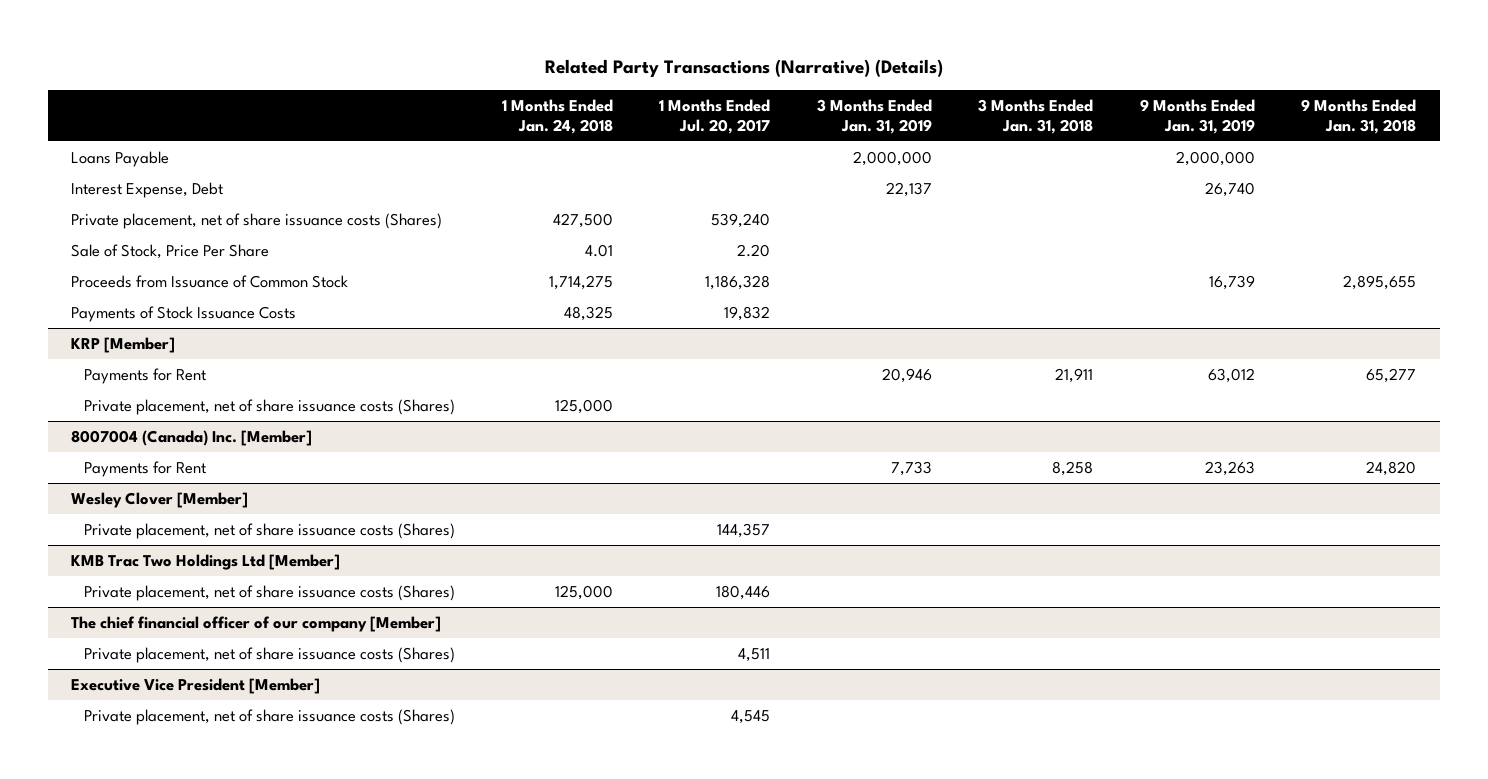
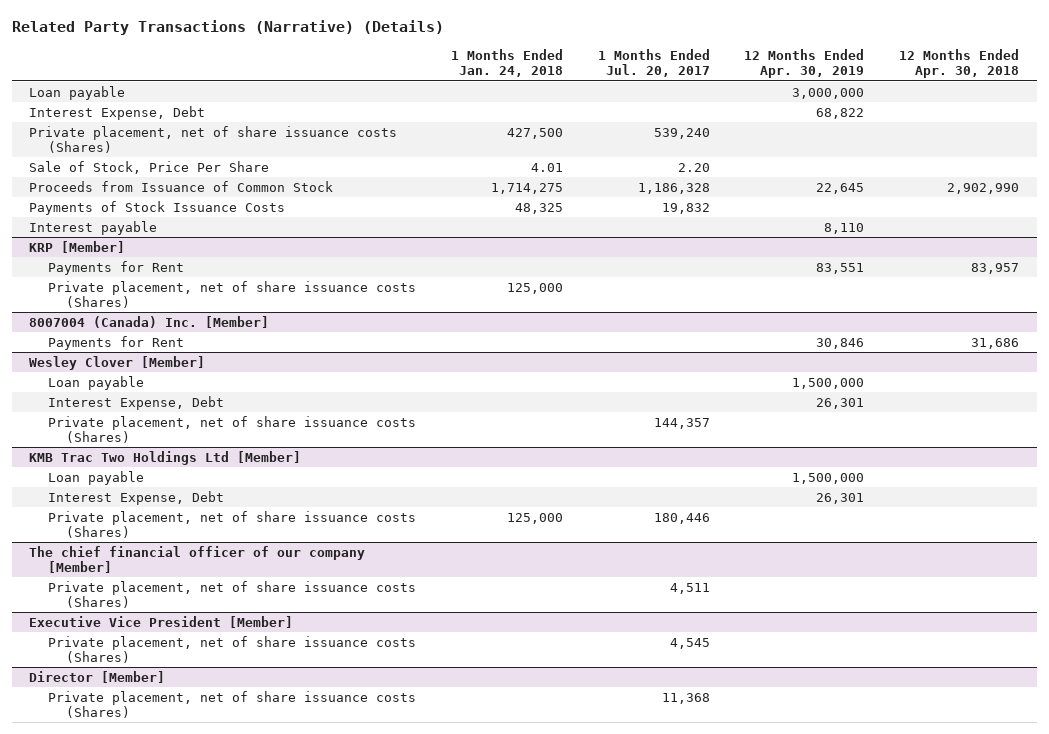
[816,98,932,134] 3 Months Ended Jan. 31, 2019 -> none
[978,98,1094,134] 3 Months Ended Jan. 31, 2018 -> none
[1139,98,1255,134] 9 Months Ended Jan. 31, 2019 -> none
[1301,98,1417,134] 9 Months Ended Jan. 31, 2018 -> none
none -> [744,48,865,79] 12 Months Ended Apr. 30, 2019
none -> [899,48,1020,79] 12 Months Ended Apr. 30, 2018
[71,150,170,167] Loans Payable -> [29,85,126,100] Loan payable
none -> [29,220,158,235] Interest payable
none -> [47,375,144,390] Loan payable
none -> [47,395,224,410] Interest Expense, Debt
none -> [47,470,144,485] Loan payable
none -> [47,490,224,505] Interest Expense, Debt
none -> [29,670,166,683] Director [Member]
none -> [47,690,416,719] Private placement, net of share issuance costs (Shares)

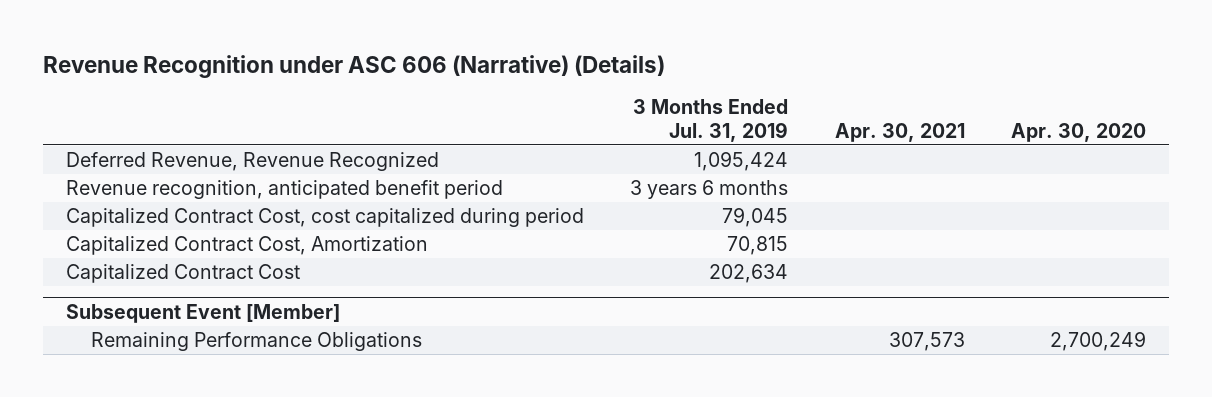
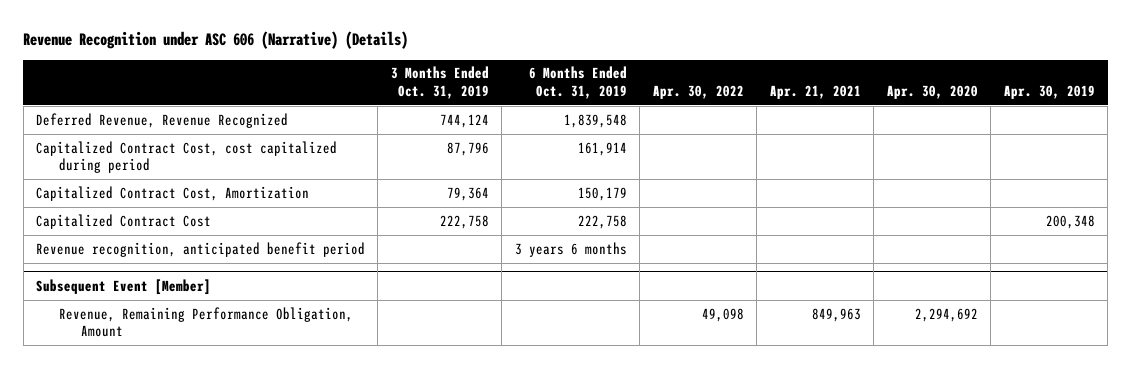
[633,99,789,142] 3 Months Ended Jul. 31, 2019 -> none
[834,122,965,142] Apr. 30, 2021 -> none
none -> [390,66,489,99] 3 Months Ended Oct. 31, 2019
none -> [528,66,627,99] 6 Months Ended Oct. 31, 2019
none -> [652,84,744,99] Apr. 30, 2022
none -> [769,84,861,99] Apr. 21, 2021
none -> [1003,84,1095,99] Apr. 30, 2019
[66,180,504,200] Revenue recognition, anticipated benefit period -> [36,241,366,257] Revenue recognition, anticipated benefit period
[90,332,422,352] Remaining Performance Obligations -> [58,306,353,338] Revenue, Remaining Performance Obligation, Amount
[1049,331,1146,352] 2,700,249 -> [914,307,978,322] 2,294,692

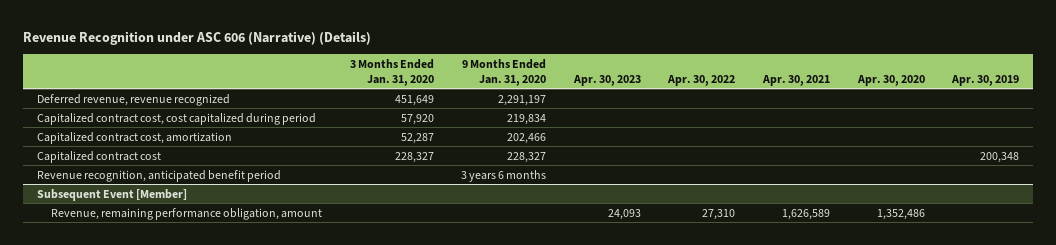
[390,66,489,99] 3 Months Ended Oct. 31, 2019 -> none
[528,66,627,99] 6 Months Ended Oct. 31, 2019 -> none
[769,84,861,99] Apr. 21, 2021 -> none
none -> [349,58,434,86] 3 Months Ended Jan. 31, 2020
none -> [462,58,547,86] 9 Months Ended Jan. 31, 2020
none -> [572,74,641,86] Apr. 30, 2023
none -> [762,74,831,86] Apr. 30, 2021
[36,112,289,128] Deferred Revenue, Revenue Recognized -> [36,93,230,106] Deferred revenue, revenue recognized
[36,140,338,174] Capitalized Contract Cost, cost capitalized during period -> [36,112,316,125] Capitalized contract cost, cost capitalized during period
[36,185,310,201] Capitalized Contract Cost, Amortization -> [36,131,232,144] Capitalized contract cost, amortization
[36,213,212,229] Capitalized Contract Cost -> [36,150,161,163] Capitalized contract cost
[58,306,353,338] Revenue, Remaining Performance Obligation, Amount -> [51,207,323,220] Revenue, remaining performance obligation, amount
[701,307,744,322] 49,098 -> [702,208,736,220] 27,310
[914,307,978,322] 2,294,692 -> [876,208,925,220] 1,352,486

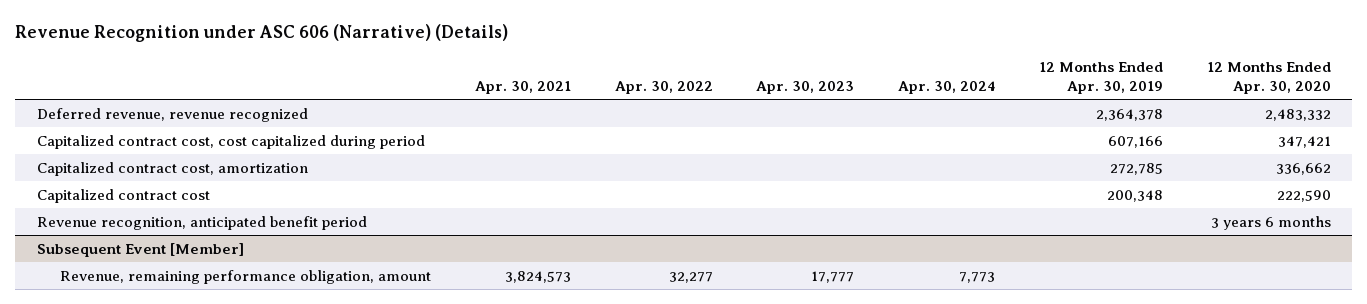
[349,58,434,86] 3 Months Ended Jan. 31, 2020 -> none
[462,58,547,86] 9 Months Ended Jan. 31, 2020 -> none
[856,74,925,86] Apr. 30, 2020 -> none
[951,74,1020,86] Apr. 30, 2019 -> none
none -> [898,80,996,94] Apr. 30, 2024
none -> [1038,61,1163,94] 12 Months Ended Apr. 30, 2019
none -> [1206,61,1331,94] 12 Months Ended Apr. 30, 2020
[607,208,641,220] 24,093 -> [811,270,855,283] 17,777
[702,208,736,220] 27,310 -> [668,271,713,283] 32,277
[782,208,831,220] 1,626,589 -> [504,270,571,283] 3,824,573

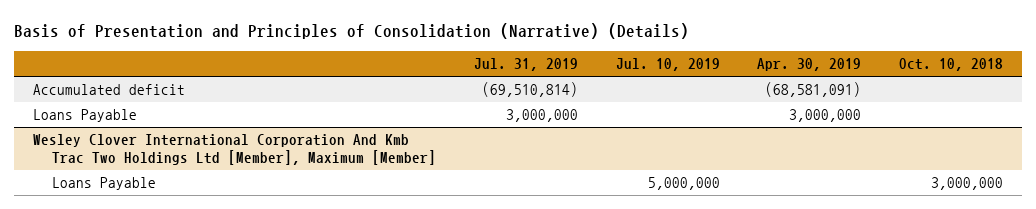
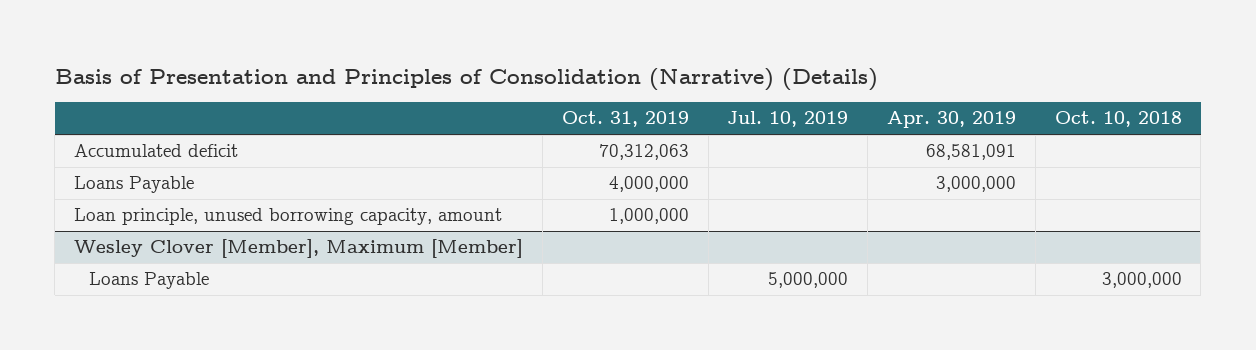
[473,58,578,72] Jul. 31, 2019 -> none
none -> [561,111,689,128] Oct. 31, 2019
[765,82,862,98] (68,581,091) -> [926,144,1017,161] 68,581,091
none -> [74,208,503,226] Loan principle, unused borrowing capacity, amount
[32,134,436,166] Wesley Clover International Corporation And Kmb Trac Two Holdings Ltd [Member], Maximum [Member] -> [74,239,524,259] Wesley Clover [Member], Maximum [Member]

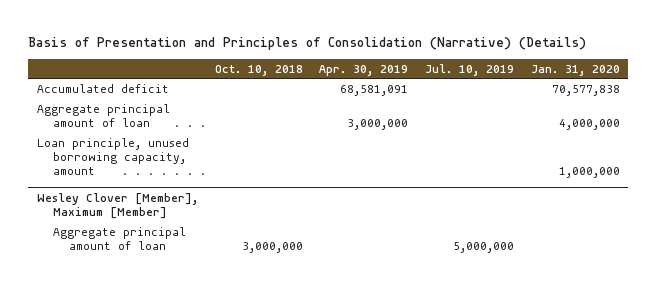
[561,111,689,128] Oct. 31, 2019 -> none
none -> [530,64,620,76] Jan. 31, 2020
[74,176,195,194] Loans Payable -> [36,103,170,127] Aggregate principal amount of loan
[89,272,210,290] Loans Payable -> [52,226,186,250] Aggregate principal amount of loan

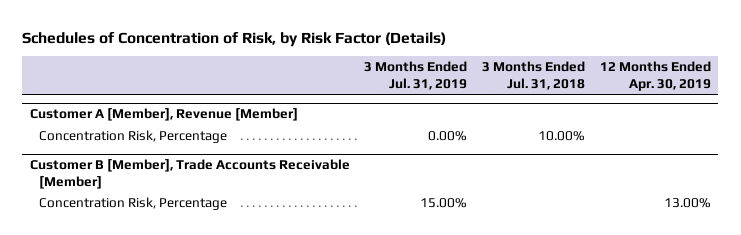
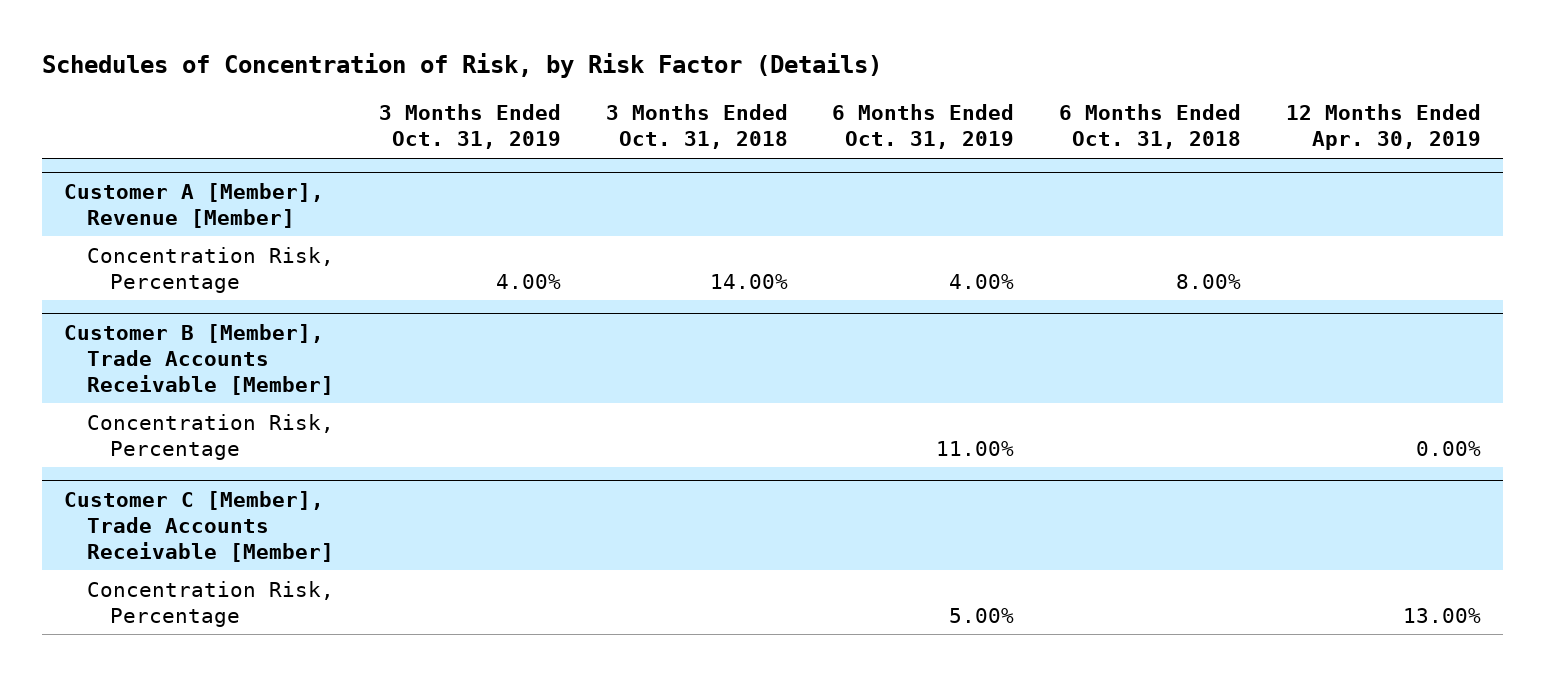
[364,61,468,91] 3 Months Ended Jul. 31, 2019 -> none
[482,61,586,91] 3 Months Ended Jul. 31, 2018 -> none
none -> [378,104,561,150] 3 Months Ended Oct. 31, 2019
none -> [605,104,788,150] 3 Months Ended Oct. 31, 2018
none -> [832,104,1015,150] 6 Months Ended Oct. 31, 2019
none -> [1058,104,1241,150] 6 Months Ended Oct. 31, 2018
[663,197,711,208] 13.00% -> [1415,440,1481,456] 0.00%
none -> [64,490,335,562] Customer C [Member], Trade Accounts Receivable [Member]
none -> [87,580,335,627] Concentration Risk, Percentage

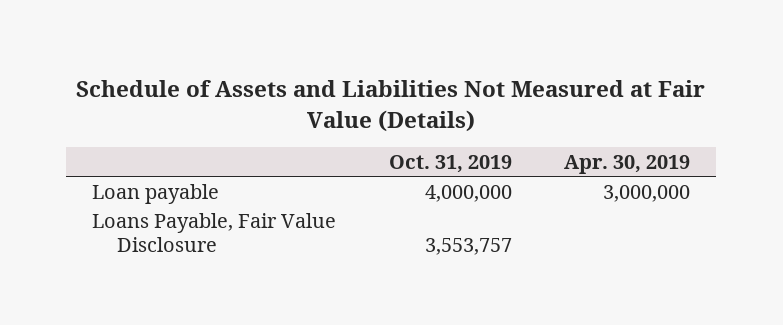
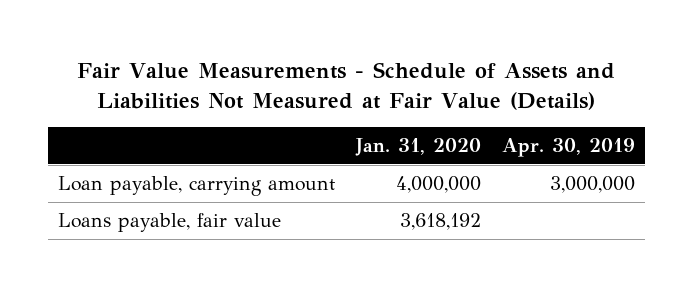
[76,79,706,132] Schedule of Assets and Liabilities Not Measured at Fair Value (Details) -> [77,61,616,110] Fair Value Measurements - Schedule of Assets and Liabilities Not Measured at Fair Value (Details)
[388,155,512,174] Oct. 31, 2019 -> none
none -> [354,137,481,156] Jan. 31, 2020
[92,183,220,204] Loan payable -> [58,176,336,197] Loan payable, carrying amount
[92,212,337,252] Loans Payable, Fair Value Disclosure -> [58,213,282,233] Loans payable, fair value

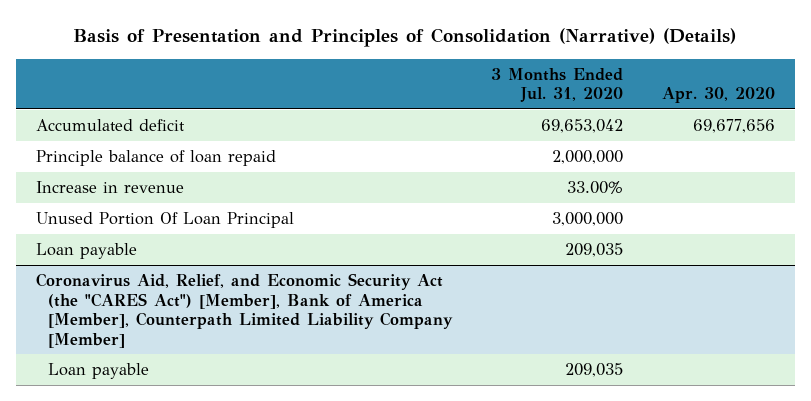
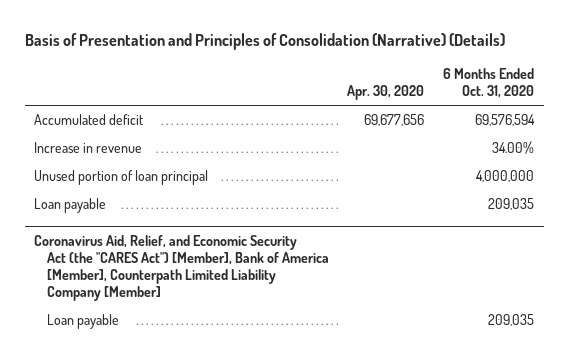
[491,67,624,103] 3 Months Ended Jul. 31, 2020 -> none
none -> [443,68,535,99] 6 Months Ended Oct. 31, 2020
[35,150,276,167] Principle balance of loan repaid -> none
[35,212,294,229] Unused Portion Of Loan Principal -> [33,169,208,185] Unused portion of loan principal

